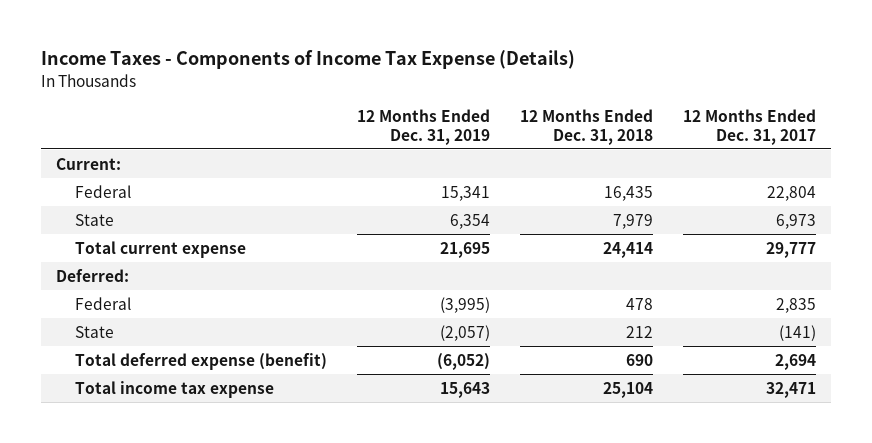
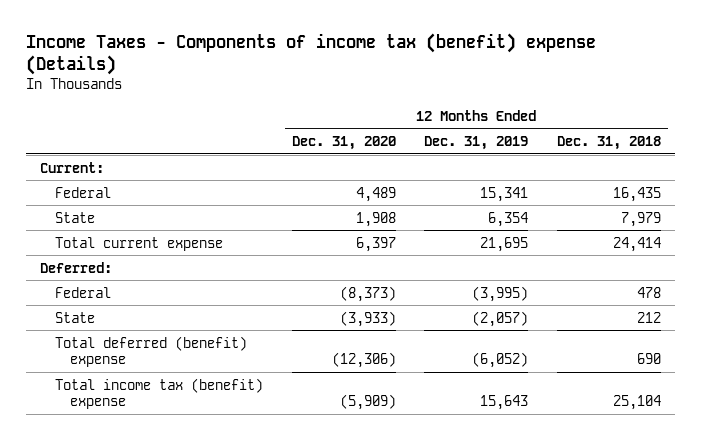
[41,50,576,70] Income Taxes - Components of Income Tax Expense (Details) -> [26,32,597,75] Income Taxes - Components of income tax (benefit) expense (Details)
[683,108,817,145] 12 Months Ended Dec. 31, 2017 -> none
none -> [291,136,396,151] Dec. 31, 2020
[75,352,328,370] Total deferred expense (benefit) -> [55,335,248,368] Total deferred (benefit) expense
[75,380,275,398] Total income tax expense -> [55,377,264,410] Total income tax (benefit) expense

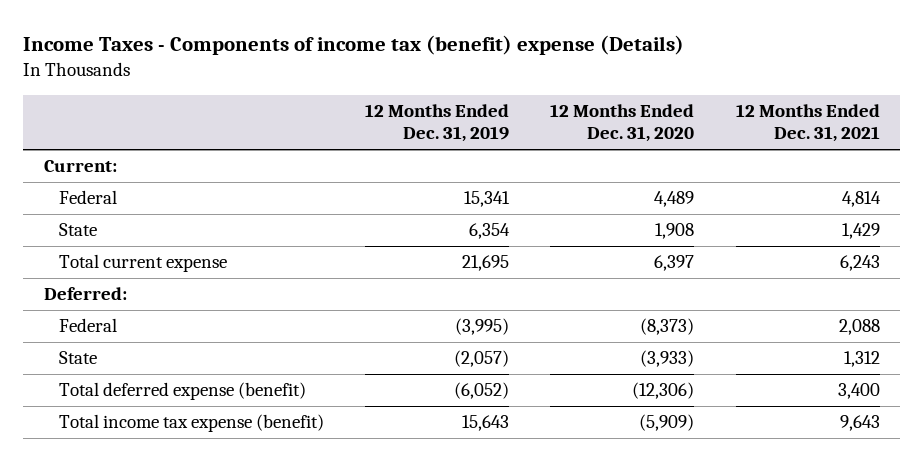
[556,136,661,151] Dec. 31, 2018 -> none
none -> [735,103,880,143] 12 Months Ended Dec. 31, 2021
[55,335,248,368] Total deferred (benefit) expense -> [59,382,307,401] Total deferred expense (benefit)
[55,377,264,410] Total income tax (benefit) expense -> [59,414,325,433] Total income tax expense (benefit)

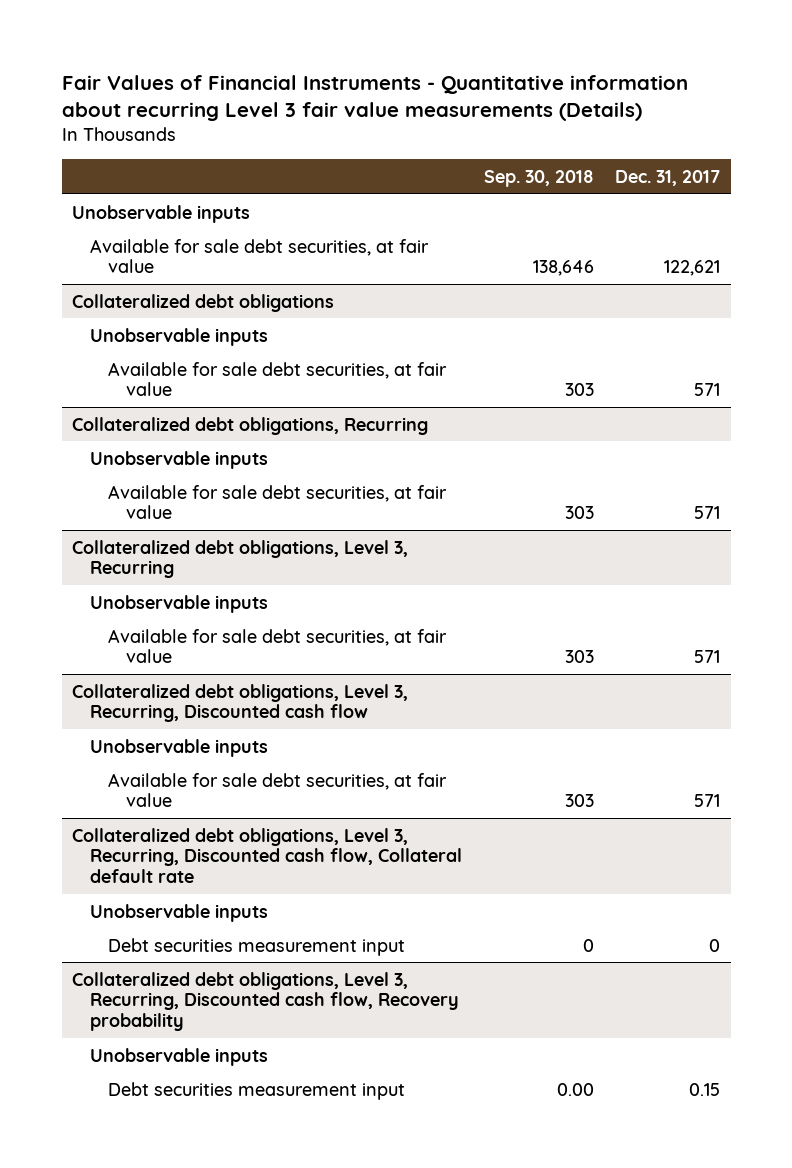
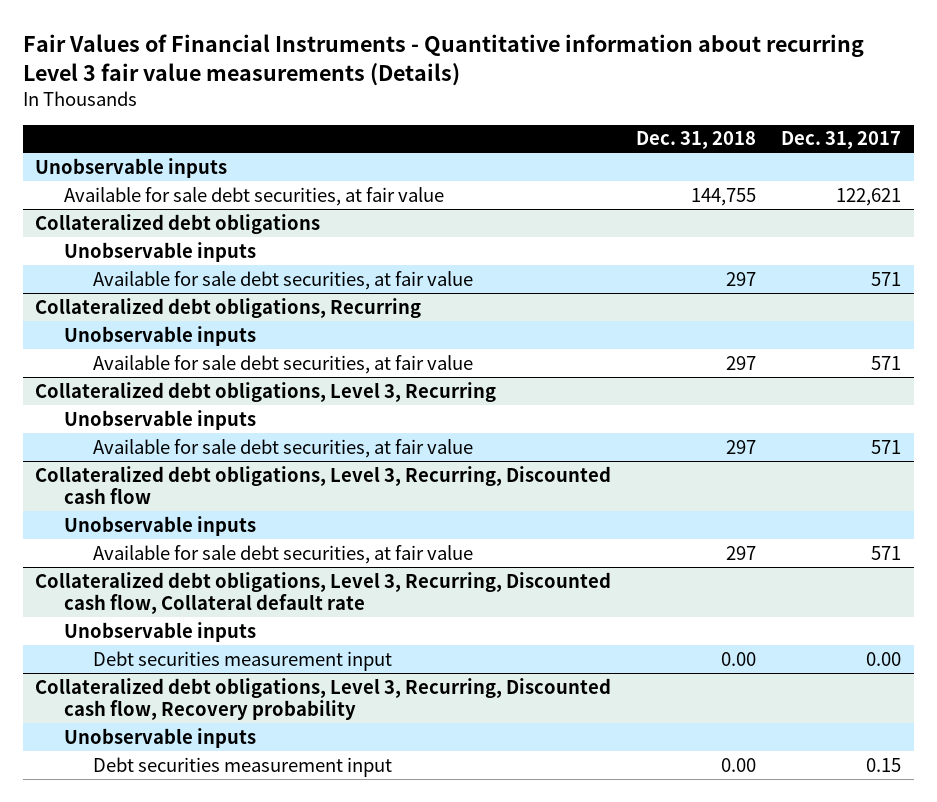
[483,169,594,187] Sep. 30, 2018 -> none
none -> [636,131,757,150] Dec. 31, 2018
[708,938,720,952] 0 -> [866,651,902,666] 0.00

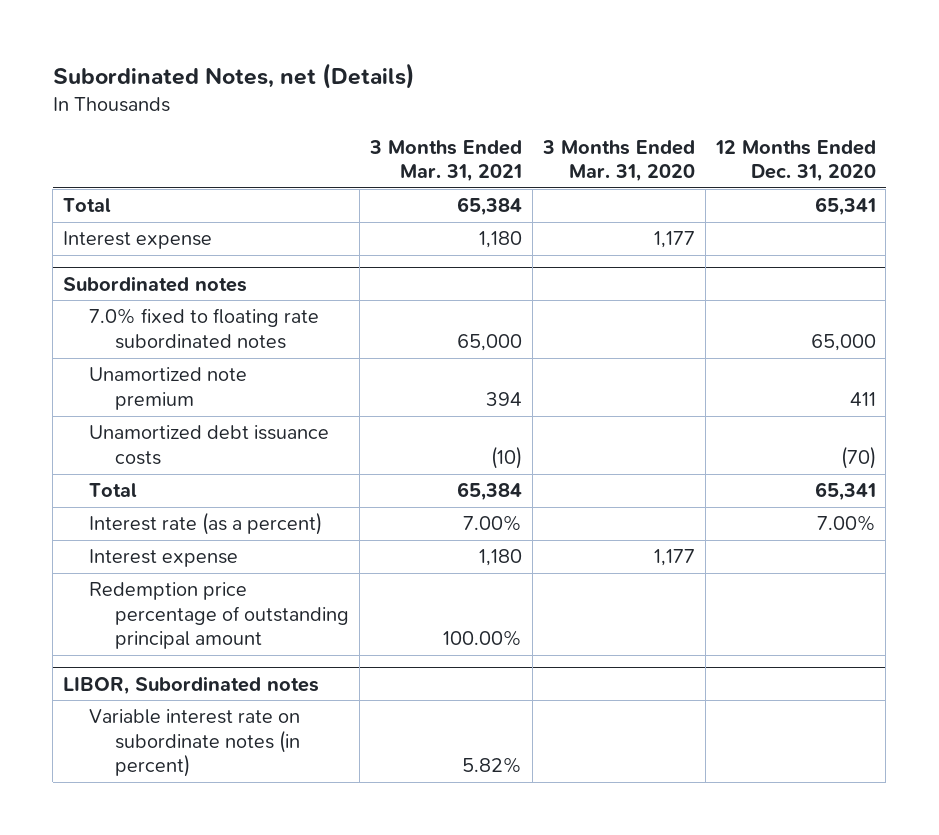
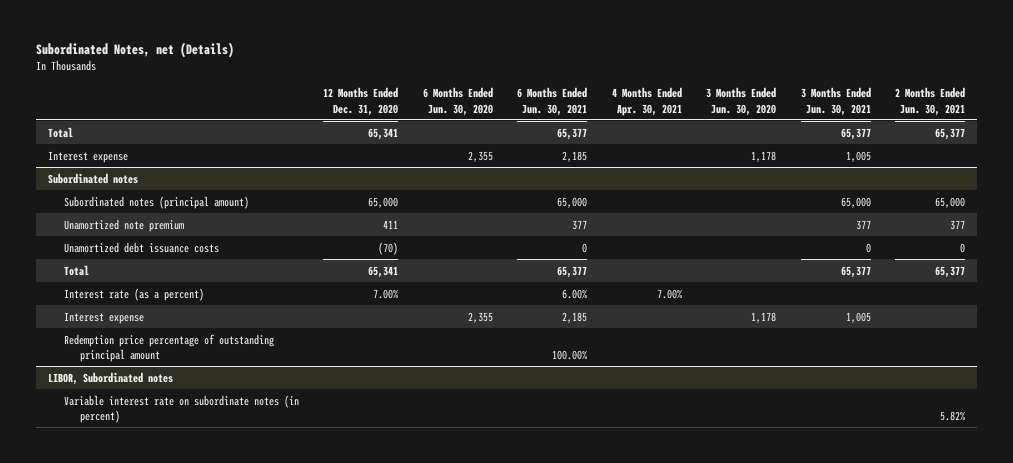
[368,139,522,183] 3 Months Ended Mar. 31, 2021 -> none
[541,139,695,183] 3 Months Ended Mar. 31, 2020 -> none
none -> [422,87,493,116] 6 Months Ended Jun. 30, 2020
none -> [517,87,588,116] 6 Months Ended Jun. 30, 2021
none -> [611,87,682,116] 4 Months Ended Apr. 30, 2021
none -> [706,87,777,116] 3 Months Ended Jun. 30, 2020
none -> [800,87,871,116] 3 Months Ended Jun. 30, 2021
none -> [895,87,966,116] 2 Months Ended Jun. 30, 2021
[89,308,320,349] 7.0% fixed to floating rate subordinated notes -> [63,195,249,209] Subordinated notes (principal amount)

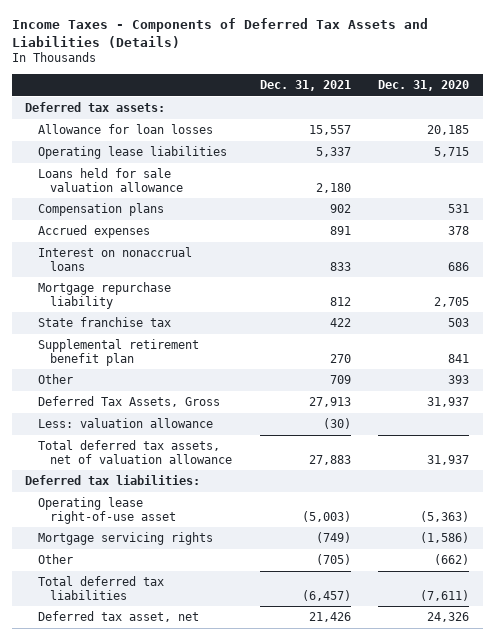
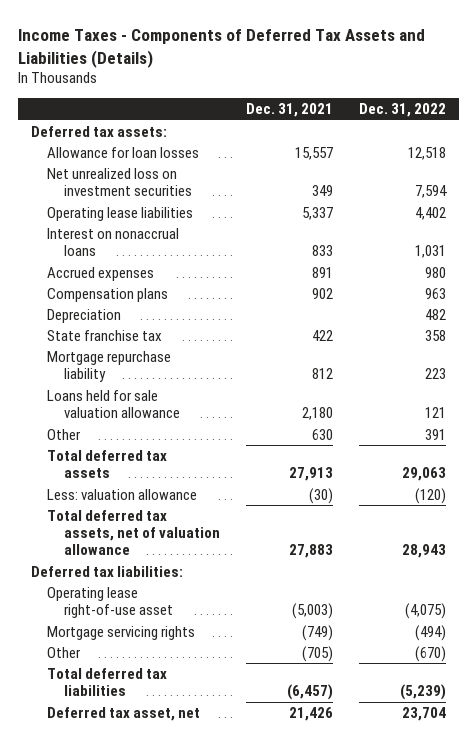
[377,79,469,91] Dec. 31, 2020 -> none
none -> [358,103,446,118] Dec. 31, 2022
none -> [47,167,192,197] Net unrealized loss on investment securities
[37,225,150,239] Accrued expenses -> [47,266,155,281] Accrued expenses
[37,203,164,217] Compensation plans -> [47,287,169,302] Compensation plans
none -> [47,308,122,323] Depreciation
[37,339,199,366] Supplemental retirement benefit plan -> none
[37,282,171,309] Mortgage repurchase liability -> [47,350,172,383] Mortgage repurchase liability
[37,168,184,192] Loans held for sale valuation allowance -> [47,389,180,419] Loans held for sale valuation allowance
[329,375,351,385] 709 -> [311,428,333,440] 630
[37,396,220,408] Deferred Tax Assets, Gross -> [47,449,168,479] Total deferred tax assets

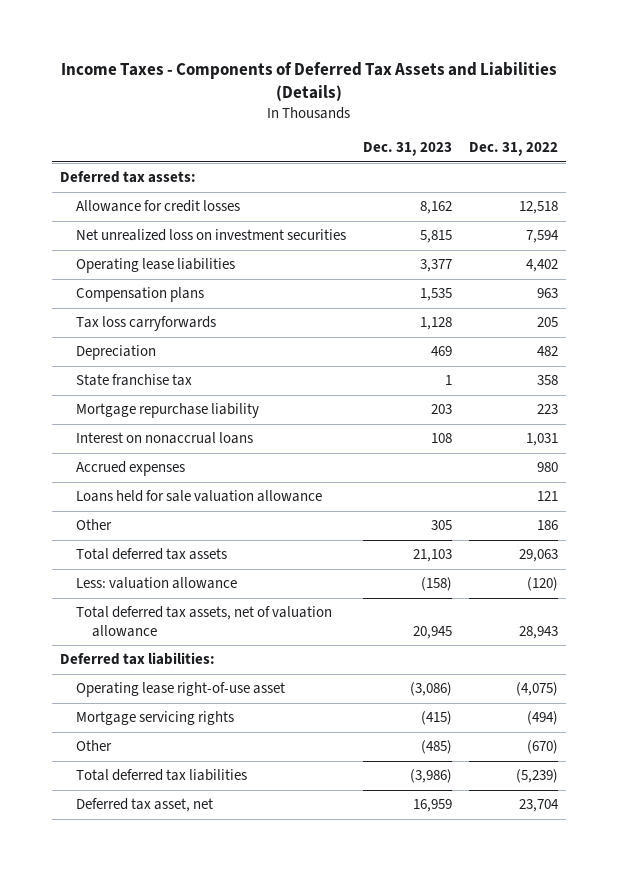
[245,103,333,118] Dec. 31, 2021 -> none
none -> [362,142,452,157] Dec. 31, 2023
[47,146,200,158] Allowance for loan losses -> [75,200,240,213] Allowance for credit losses
none -> [75,316,216,332] Tax loss carryforwards
[47,227,180,257] Interest on nonaccrual loans -> [75,432,253,445] Interest on nonaccrual loans
[47,266,155,281] Accrued expenses -> [75,461,185,477] Accrued expenses
[424,428,446,440] 391 -> [536,520,558,531] 186

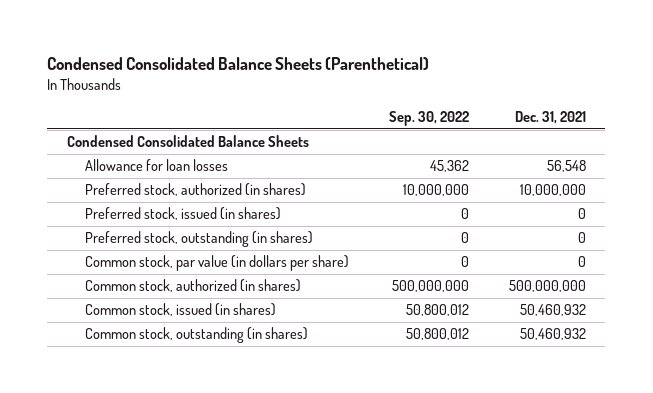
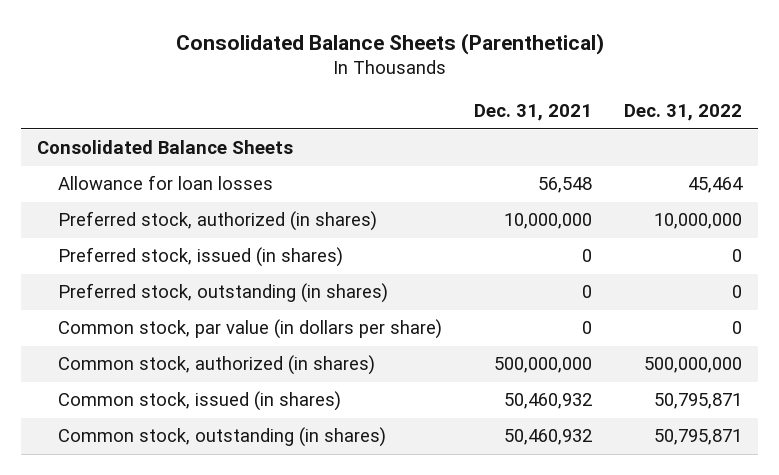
[47,57,430,71] Condensed Consolidated Balance Sheets (Parenthetical) -> [175,32,604,55] Consolidated Balance Sheets (Parenthetical)
[388,110,469,126] Sep. 30, 2022 -> none
none -> [624,104,743,122] Dec. 31, 2022
[67,135,310,148] Condensed Consolidated Balance Sheets -> [37,140,294,155] Consolidated Balance Sheets

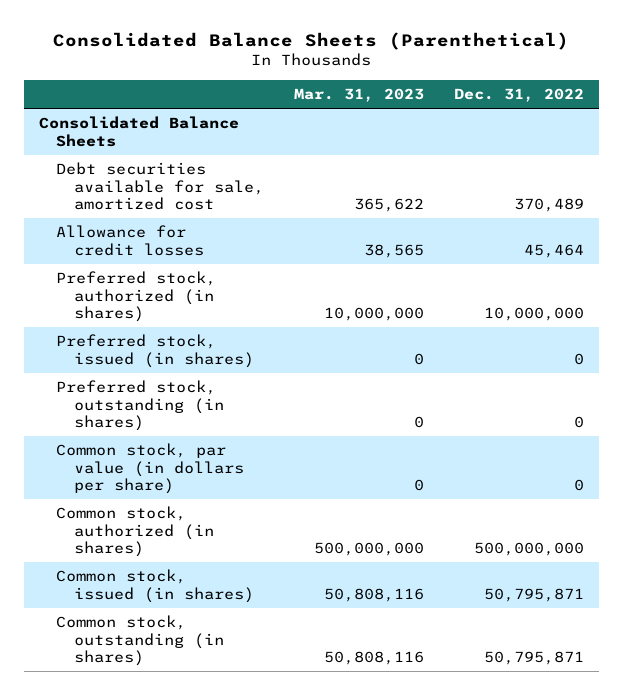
[473,104,592,122] Dec. 31, 2021 -> none
none -> [293,87,424,102] Mar. 31, 2023
none -> [56,162,265,211] Debt securities available for sale, amortized cost
[57,175,273,191] Allowance for loan losses -> [56,225,205,256] Allowance for credit losses

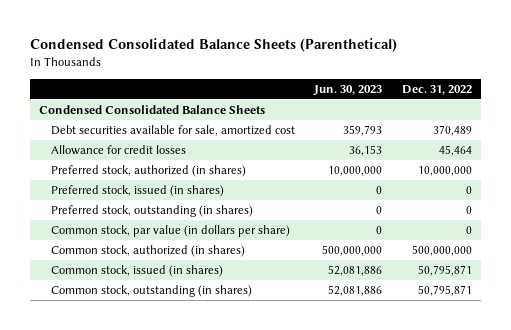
[53,31,570,50] Consolidated Balance Sheets (Parenthetical) -> [29,38,397,53] Condensed Consolidated Balance Sheets (Parenthetical)
[293,87,424,102] Mar. 31, 2023 -> none
none -> [313,84,383,96] Jun. 30, 2023
[38,116,239,147] Consolidated Balance Sheets -> [39,105,266,115] Condensed Consolidated Balance Sheets

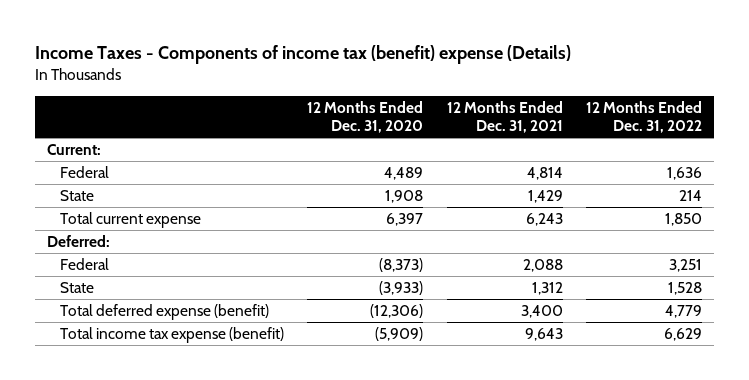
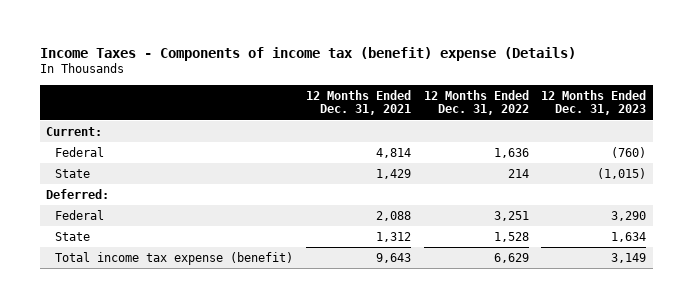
[307,100,424,134] 12 Months Ended Dec. 31, 2020 -> none
none -> [541,89,647,116] 12 Months Ended Dec. 31, 2023
[60,211,202,228] Total current expense -> none
[60,303,270,320] Total deferred expense (benefit) -> none

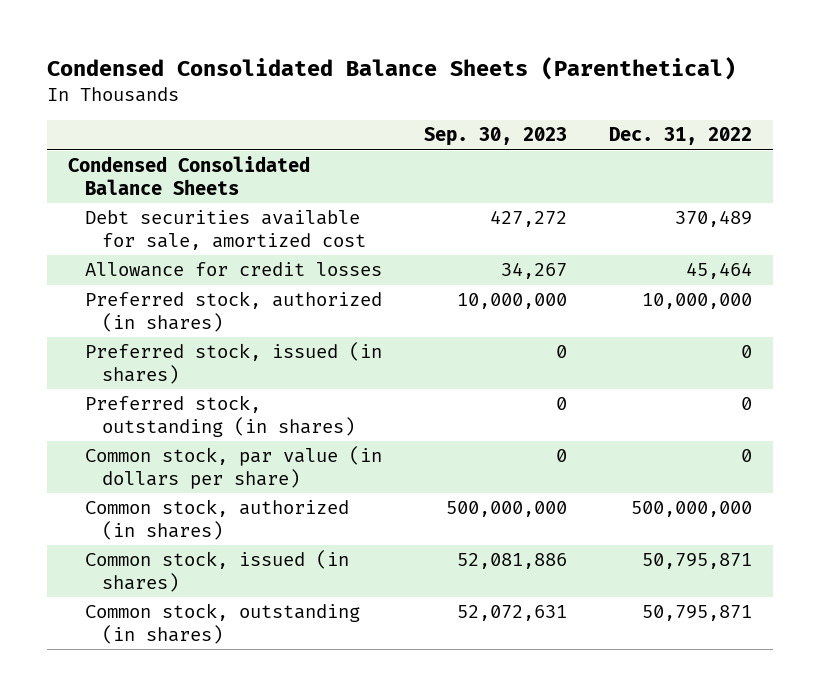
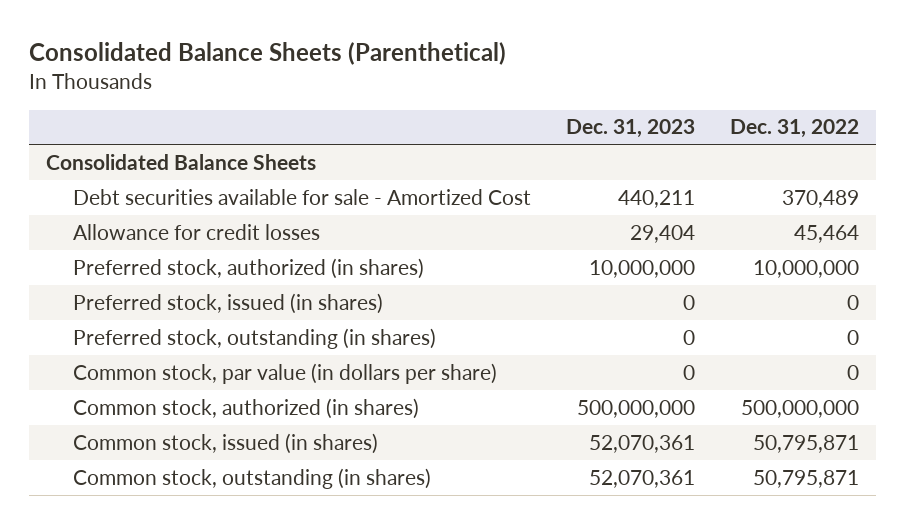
[47,57,737,81] Condensed Consolidated Balance Sheets (Parenthetical) -> [29,42,507,66] Consolidated Balance Sheets (Parenthetical)
[424,127,568,147] Sep. 30, 2023 -> none
none -> [566,119,696,139] Dec. 31, 2023
[68,156,311,195] Condensed Consolidated Balance Sheets -> [46,153,317,170] Consolidated Balance Sheets
[85,210,366,250] Debt securities available for sale, amortized cost -> [73,188,532,205] Debt securities available for sale - Amortized Cost

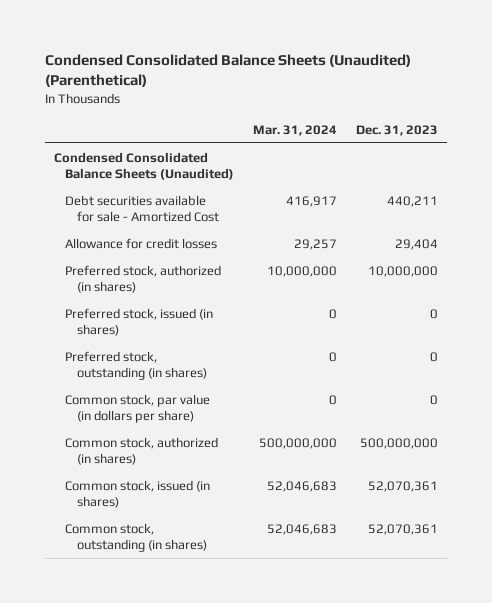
[29,42,507,66] Consolidated Balance Sheets (Parenthetical) -> [44,54,411,88] Condensed Consolidated Balance Sheets (Unaudited) (Parenthetical)
[729,119,859,139] Dec. 31, 2022 -> none
none -> [253,124,338,136] Mar. 31, 2024
[46,153,317,170] Consolidated Balance Sheets -> [53,151,235,181] Condensed Consolidated Balance Sheets (Unaudited)

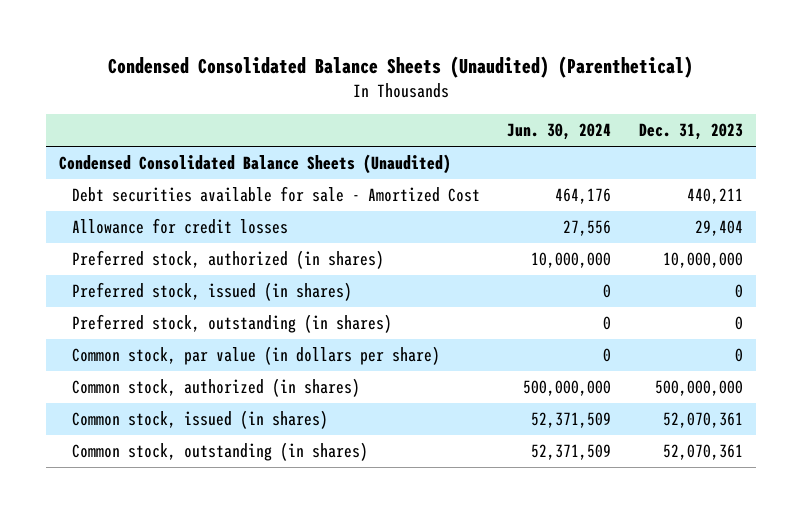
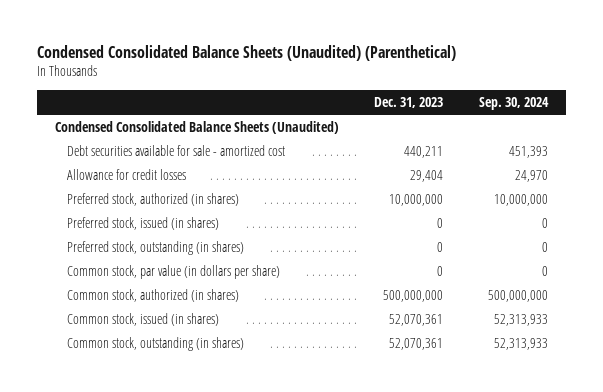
[507,123,612,141] Jun. 30, 2024 -> none
none -> [479,97,550,111] Sep. 30, 2024
[72,186,481,203] Debt securities available for sale - Amortized Cost -> [66,144,285,156] Debt securities available for sale - amortized cost

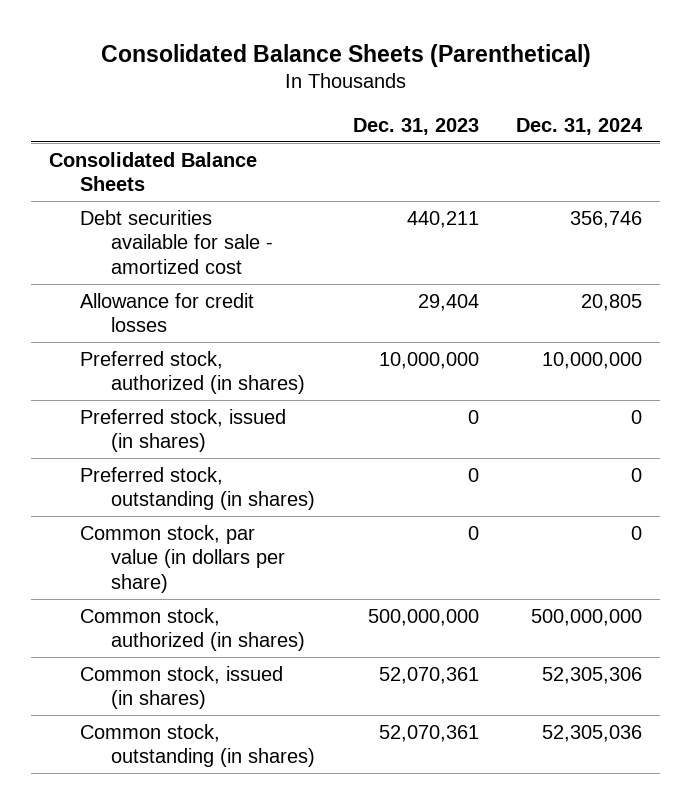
[36,45,456,62] Condensed Consolidated Balance Sheets (Unaudited) (Parenthetical) -> [100,43,591,67] Consolidated Balance Sheets (Parenthetical)
[479,97,550,111] Sep. 30, 2024 -> none
none -> [515,117,643,135] Dec. 31, 2024
[54,120,339,134] Condensed Consolidated Balance Sheets (Unaudited) -> [49,151,258,192] Consolidated Balance Sheets

